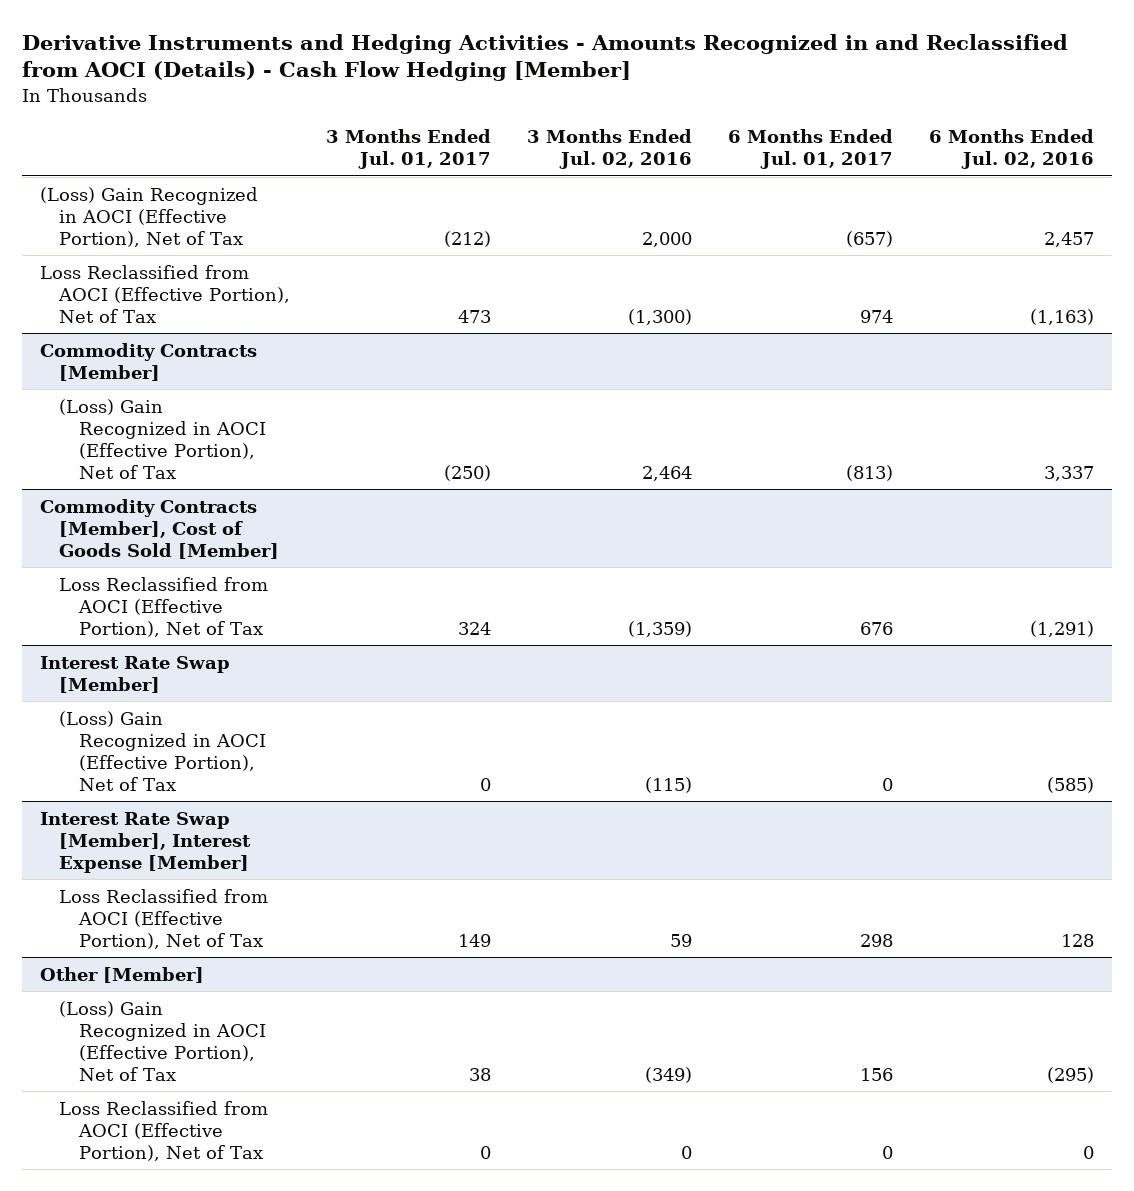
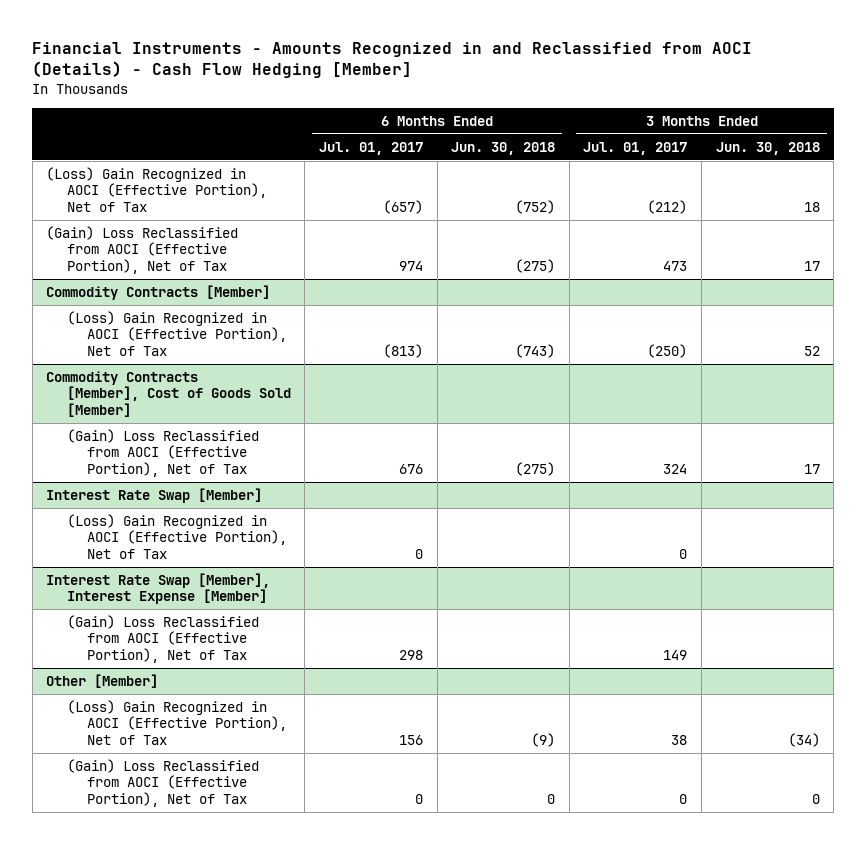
[21,33,1068,82] Derivative Instruments and Hedging Activities - Amounts Recognized in and Reclassified from AOCI (Details) - Cash Flow Hedging [Member] -> [32,41,753,79] Financial Instruments - Amounts Recognized in and Reclassified from AOCI (Details) - Cash Flow Hedging [Member]
[527,129,693,170] 3 Months Ended Jul. 02, 2016 -> none
[929,129,1095,170] 6 Months Ended Jul. 02, 2016 -> none
none -> [451,141,556,155] Jun. 30, 2018
none -> [715,141,820,155] Jun. 30, 2018
[39,264,291,323] Loss Reclassified from AOCI (Effective Portion), Net of Tax -> [46,226,239,274] (Gain) Loss Reclassified from AOCI (Effective Portion), Net of Tax
[59,576,269,637] Loss Reclassified from AOCI (Effective Portion), Net of Tax -> [66,429,259,477] (Gain) Loss Reclassified from AOCI (Effective Portion), Net of Tax
[59,888,269,949] Loss Reclassified from AOCI (Effective Portion), Net of Tax -> [66,615,259,663] (Gain) Loss Reclassified from AOCI (Effective Portion), Net of Tax
[59,1100,269,1161] Loss Reclassified from AOCI (Effective Portion), Net of Tax -> [66,759,259,807] (Gain) Loss Reclassified from AOCI (Effective Portion), Net of Tax

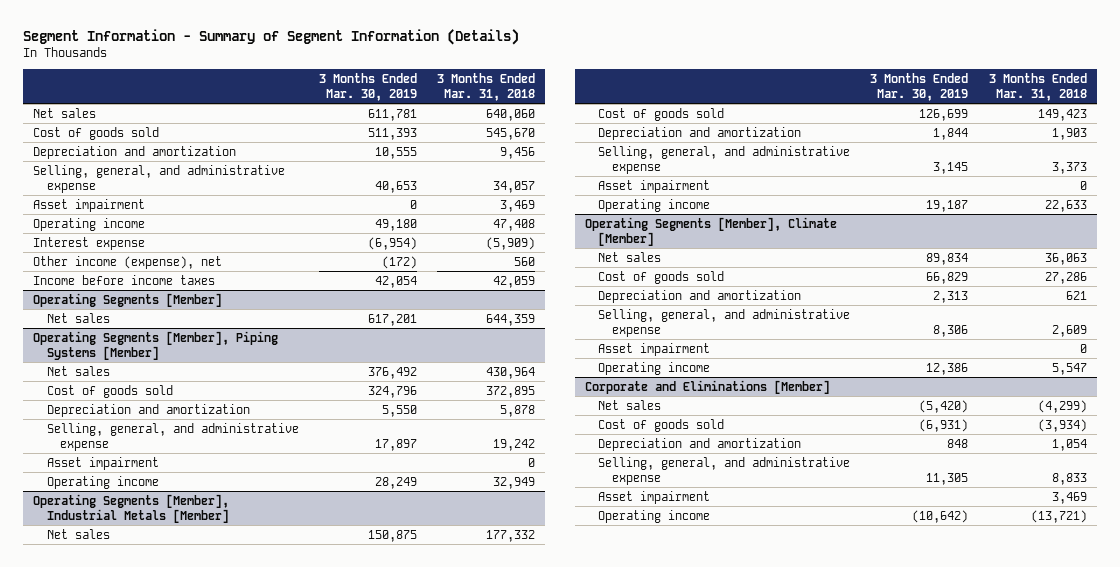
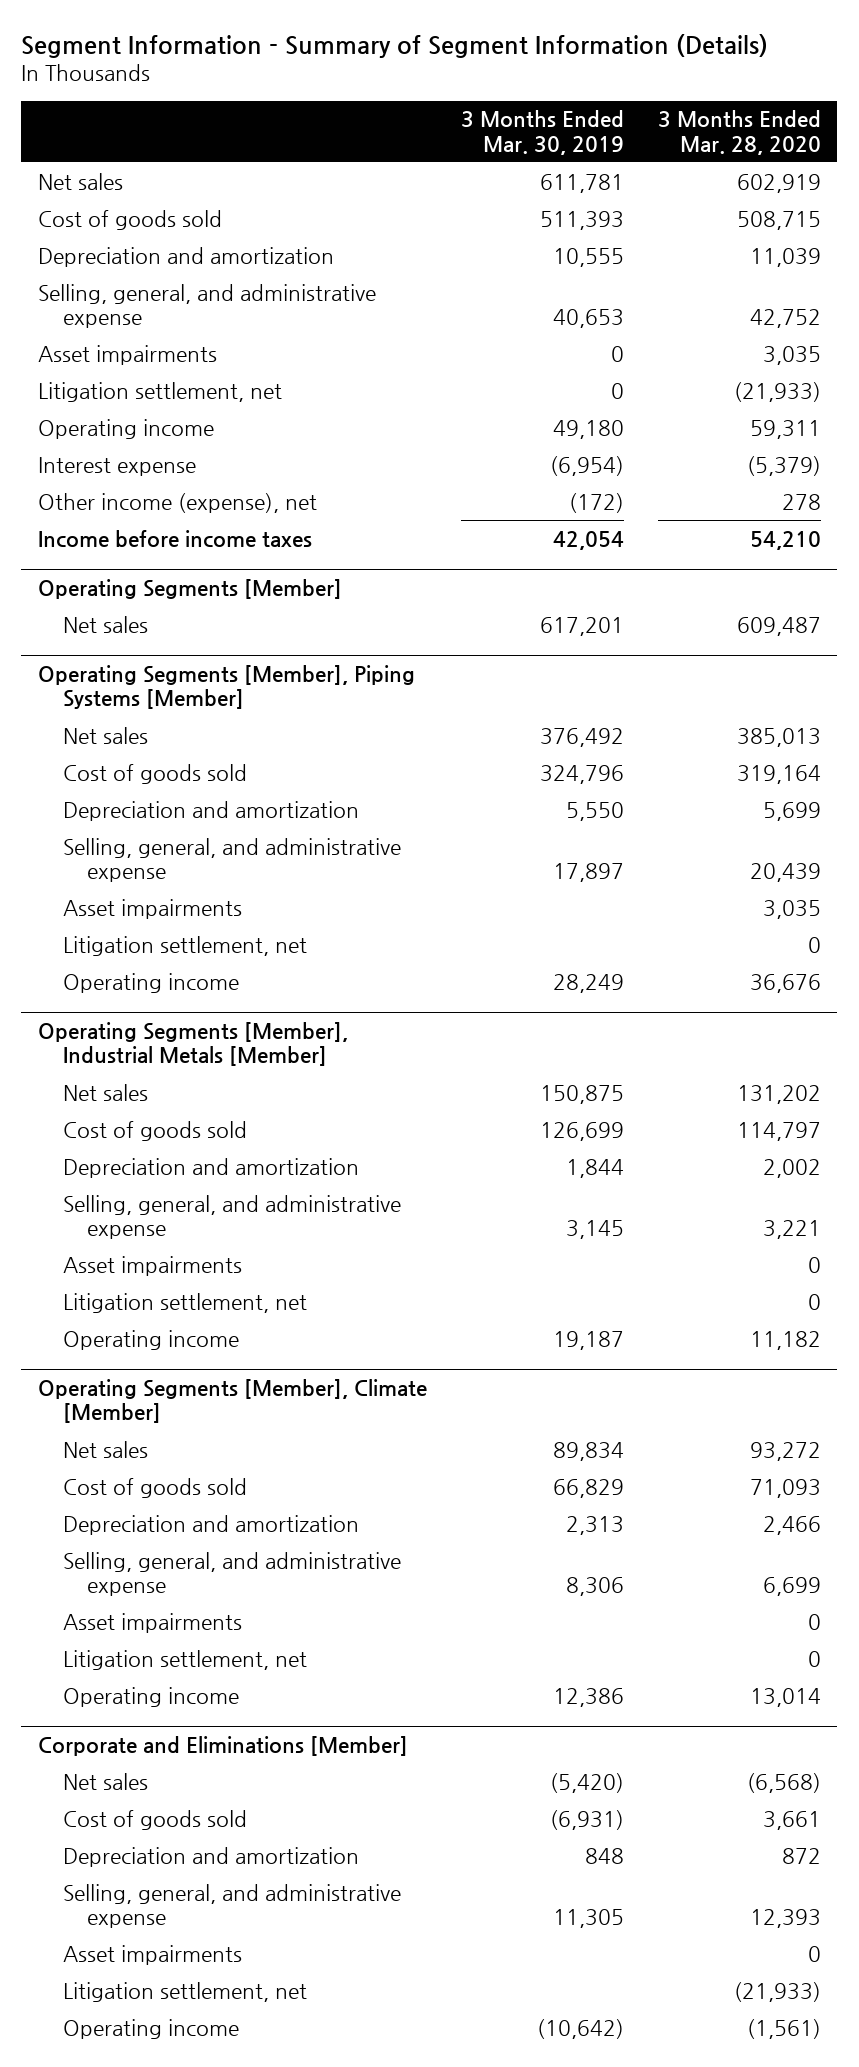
[437,72,536,101] 3 Months Ended Mar. 31, 2018 -> none
none -> [657,110,821,155] 3 Months Ended Mar. 28, 2020
[33,198,146,212] Asset impairment -> [38,344,218,365] Asset impairments
none -> [38,381,283,402] Litigation settlement, net
[46,456,159,470] Asset impairment -> [62,898,242,919] Asset impairments
none -> [62,935,307,956] Litigation settlement, net
[598,179,711,193] Asset impairment -> [62,1255,242,1276] Asset impairments
none -> [62,1292,307,1313] Litigation settlement, net
[598,342,711,356] Asset impairment -> [62,1612,242,1633] Asset impairments
none -> [62,1649,307,1670] Litigation settlement, net
[598,490,711,504] Asset impairment -> [62,1944,242,1965] Asset impairments
none -> [62,1981,307,2002] Litigation settlement, net

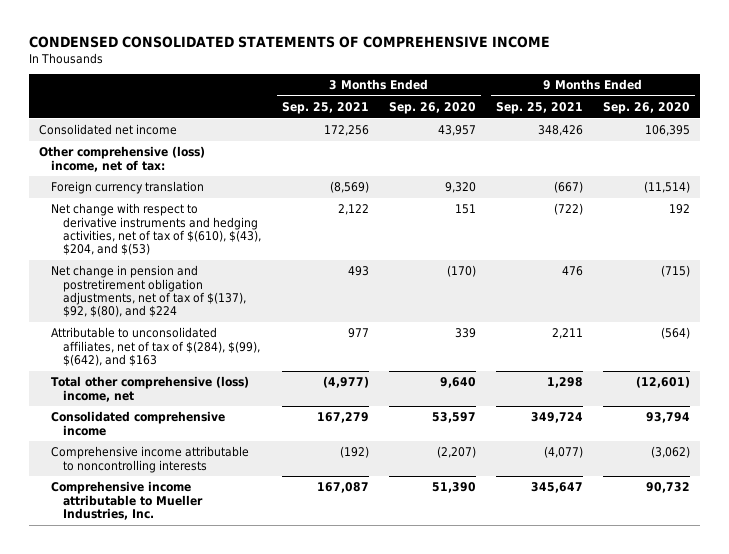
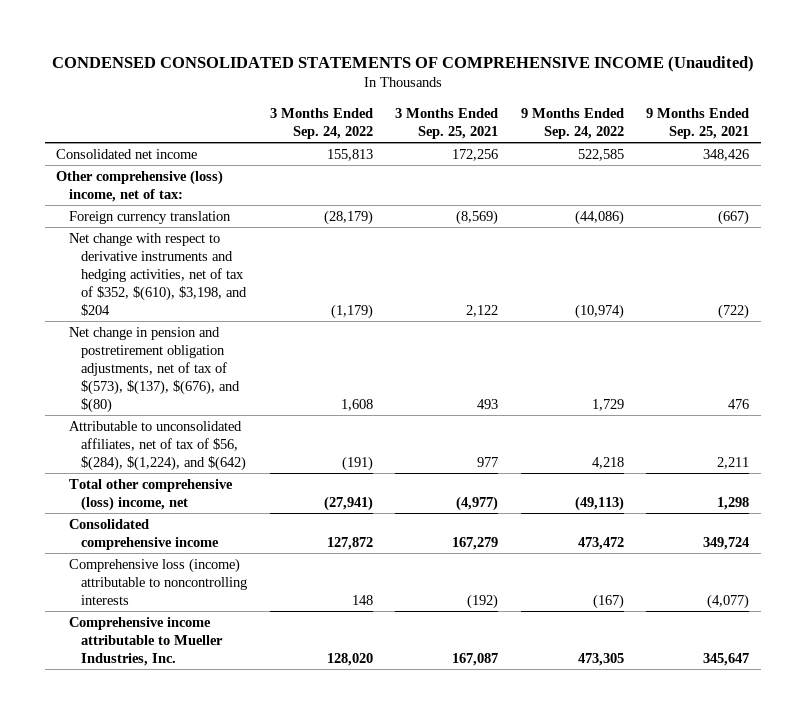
[28,35,550,48] CONDENSED CONSOLIDATED STATEMENTS OF COMPREHENSIVE INCOME -> [51,55,754,72] CONDENSED CONSOLIDATED STATEMENTS OF COMPREHENSIVE INCOME (Unaudited)
[388,102,476,115] Sep. 26, 2020 -> none
[603,102,691,115] Sep. 26, 2020 -> none
none -> [269,107,373,139] 3 Months Ended Sep. 24, 2022
none -> [520,107,624,139] 9 Months Ended Sep. 24, 2022
[51,203,262,256] Net change with respect to derivative instruments and hedging activities, net of tax of $(610), $(43), $204, and $(53) -> [68,232,248,316] Net change with respect to derivative instruments and hedging activities, net of tax of $352, $(610), $3,198, and $204
[51,265,247,318] Net change in pension and postretirement obligation adjustments, net of tax of $(137), $92, $(80), and $224 -> [68,326,241,413] Net change in pension and postretirement obligation adjustments, net of tax of $(573), $(137), $(676), and $(80)
[51,327,261,366] Attributable to unconsolidated affiliates, net of tax of $(284), $(99), $(642), and $163 -> [68,420,247,471] Attributable to unconsolidated affiliates, net of tax of $56, $(284), $(1,224), and $(642)
[51,446,250,473] Comprehensive income attributable to noncontrolling interests -> [68,557,248,605] Comprehensive loss (income) attributable to noncontrolling interests

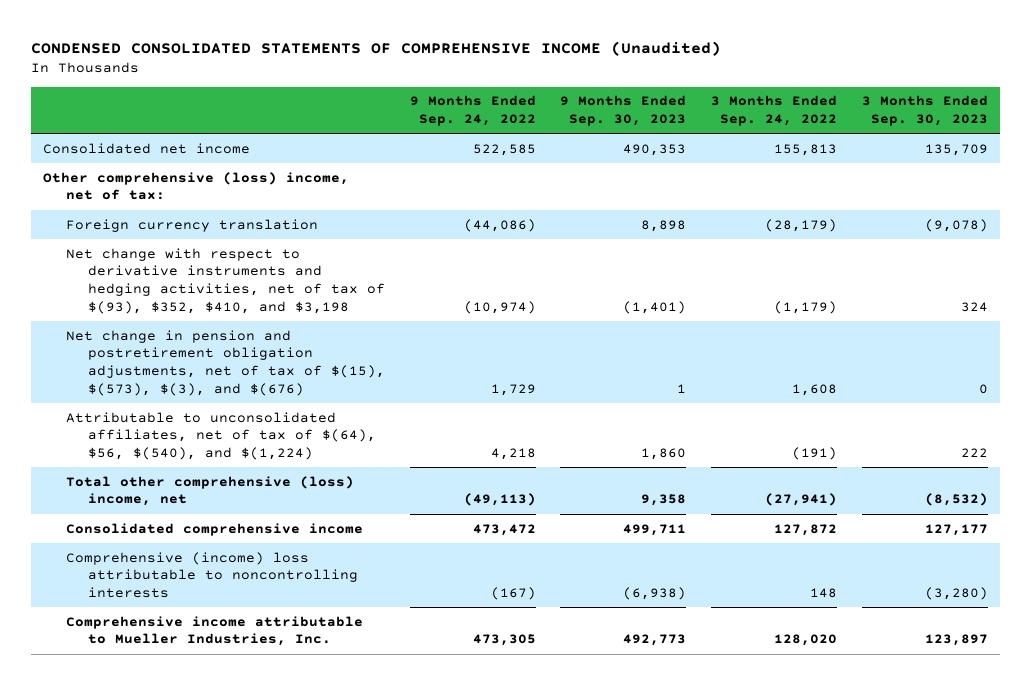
[395,107,499,139] 3 Months Ended Sep. 25, 2021 -> none
[646,107,750,139] 9 Months Ended Sep. 25, 2021 -> none
none -> [560,95,687,127] 9 Months Ended Sep. 30, 2023
none -> [861,95,988,127] 3 Months Ended Sep. 30, 2023
[68,232,248,316] Net change with respect to derivative instruments and hedging activities, net of tax of $352, $(610), $3,198, and $204 -> [65,247,386,314] Net change with respect to derivative instruments and hedging activities, net of tax of $(93), $352, $410, and $3,198
[68,326,241,413] Net change in pension and postretirement obligation adjustments, net of tax of $(573), $(137), $(676), and $(80) -> [65,329,386,396] Net change in pension and postretirement obligation adjustments, net of tax of $(15), $(573), $(3), and $(676)
[68,420,247,471] Attributable to unconsolidated affiliates, net of tax of $56, $(284), $(1,224), and $(642) -> [65,411,377,461] Attributable to unconsolidated affiliates, net of tax of $(64), $56, $(540), and $(1,224)
[68,557,248,605] Comprehensive loss (income) attributable to noncontrolling interests -> [65,551,359,599] Comprehensive (income) loss attributable to noncontrolling interests

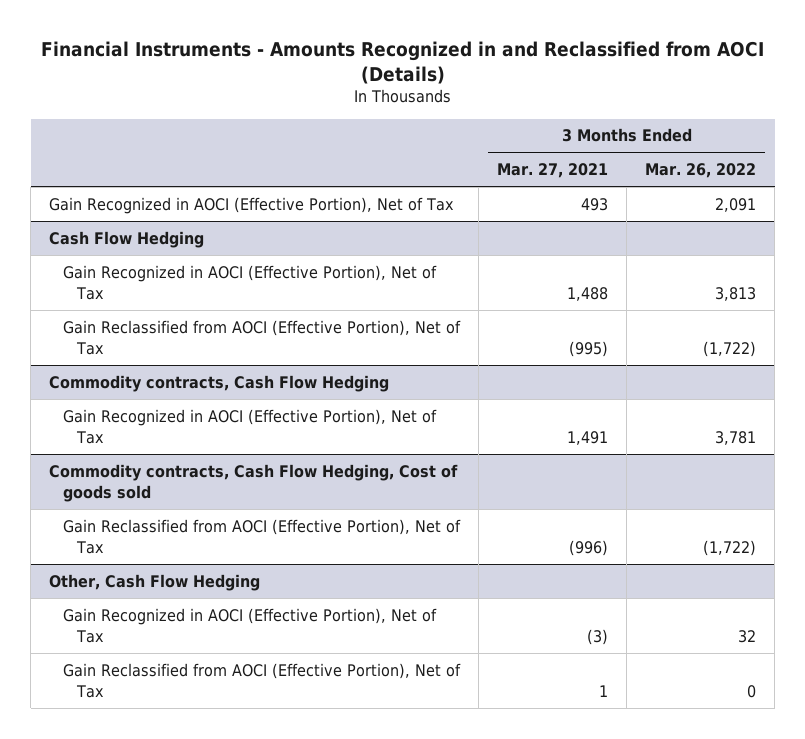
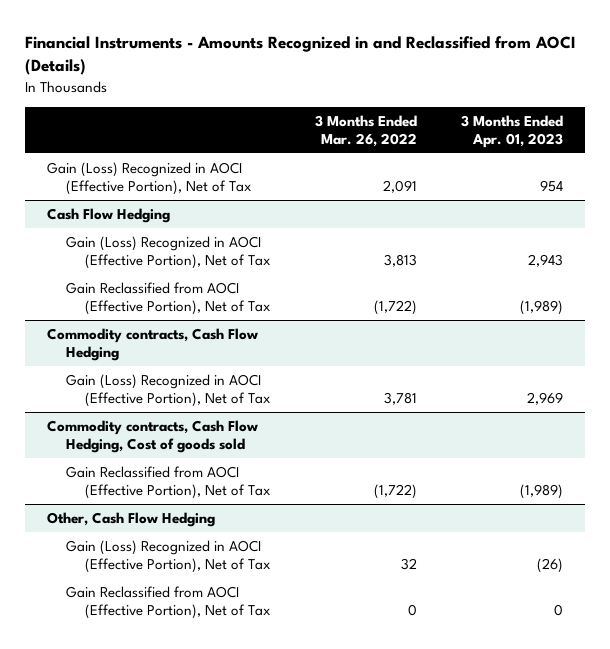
[497,163,609,179] Mar. 27, 2021 -> none
none -> [461,114,564,148] 3 Months Ended Apr. 01, 2023
[49,196,455,214] Gain Recognized in AOCI (Effective Portion), Net of Tax -> [47,162,252,196] Gain (Loss) Recognized in AOCI (Effective Portion), Net of Tax
[63,264,438,300] Gain Recognized in AOCI (Effective Portion), Net of Tax -> [65,236,271,270] Gain (Loss) Recognized in AOCI (Effective Portion), Net of Tax
[63,408,438,444] Gain Recognized in AOCI (Effective Portion), Net of Tax -> [65,374,271,408] Gain (Loss) Recognized in AOCI (Effective Portion), Net of Tax
[63,607,438,643] Gain Recognized in AOCI (Effective Portion), Net of Tax -> [65,540,271,574] Gain (Loss) Recognized in AOCI (Effective Portion), Net of Tax

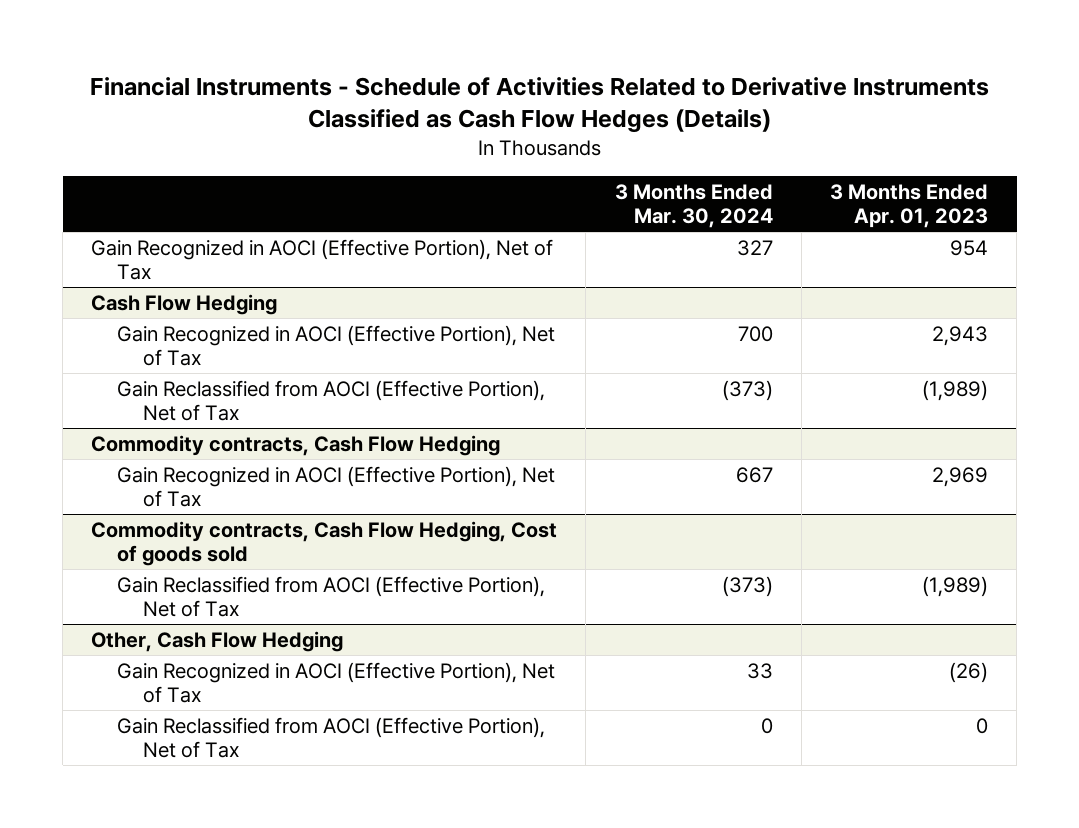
[24,36,576,76] Financial Instruments - Amounts Recognized in and Reclassified from AOCI (Details) -> [89,76,989,133] Financial Instruments - Schedule of Activities Related to Derivative Instruments Classified as Cash Flow Hedges (Details)
[315,114,418,147] 3 Months Ended Mar. 26, 2022 -> none
none -> [614,183,773,228] 3 Months Ended Mar. 30, 2024
[47,162,252,196] Gain (Loss) Recognized in AOCI (Effective Portion), Net of Tax -> [91,239,554,281] Gain Recognized in AOCI (Effective Portion), Net of Tax
[65,236,271,270] Gain (Loss) Recognized in AOCI (Effective Portion), Net of Tax -> [117,325,556,367] Gain Recognized in AOCI (Effective Portion), Net of Tax
[65,374,271,408] Gain (Loss) Recognized in AOCI (Effective Portion), Net of Tax -> [117,466,556,508] Gain Recognized in AOCI (Effective Portion), Net of Tax
[65,540,271,574] Gain (Loss) Recognized in AOCI (Effective Portion), Net of Tax -> [117,662,556,704] Gain Recognized in AOCI (Effective Portion), Net of Tax

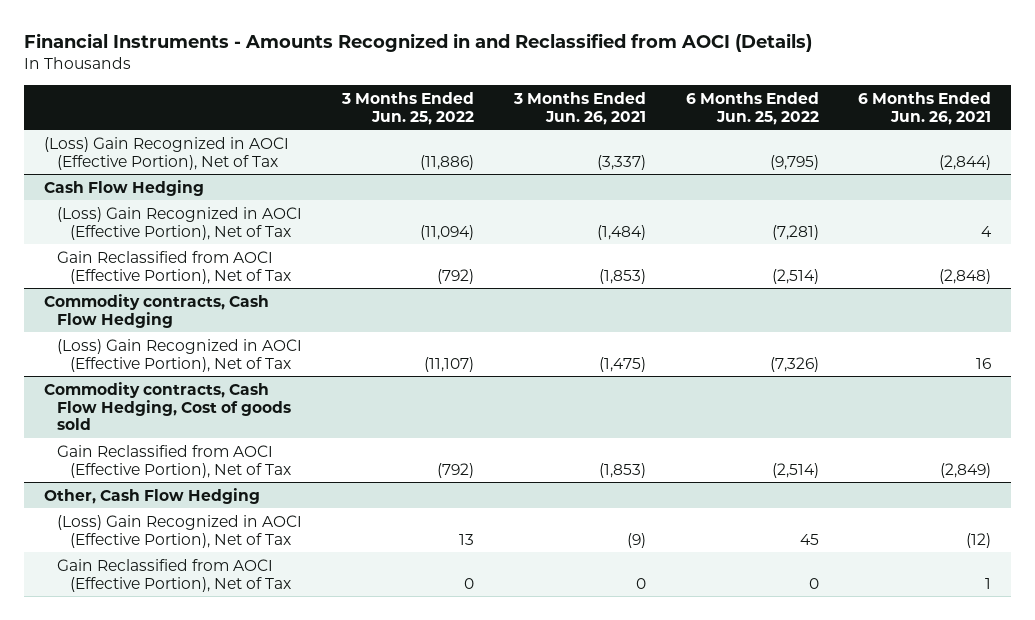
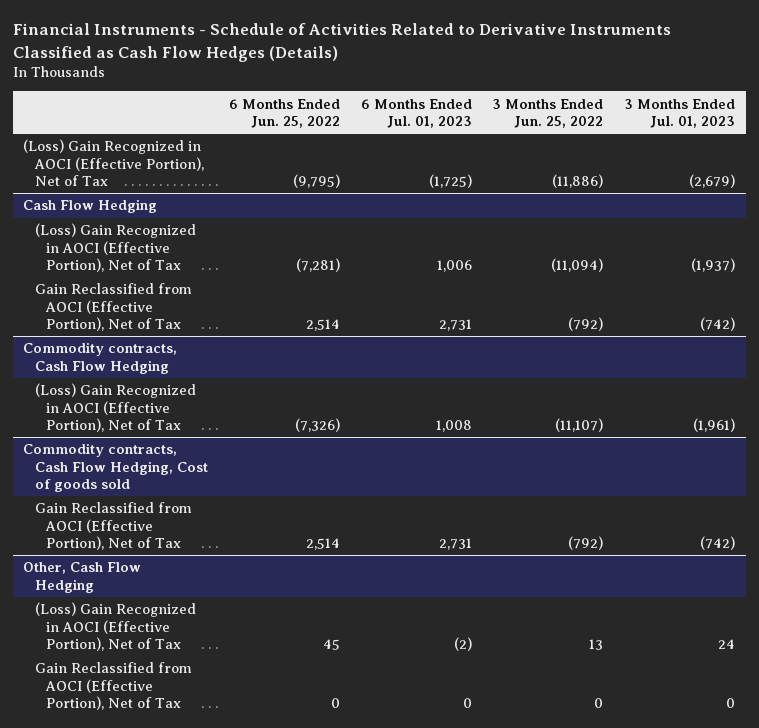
[24,33,813,53] Financial Instruments - Amounts Recognized in and Reclassified from AOCI (Details) -> [12,23,671,62] Financial Instruments - Schedule of Activities Related to Derivative Instruments Classified as Cash Flow Hedges (Details)
[512,91,646,125] 3 Months Ended Jun. 26, 2021 -> none
[858,91,992,125] 6 Months Ended Jun. 26, 2021 -> none
none -> [360,98,472,128] 6 Months Ended Jul. 01, 2023
none -> [624,98,736,128] 3 Months Ended Jul. 01, 2023
[771,268,819,284] (2,514) -> [305,318,340,331] 2,514
[771,462,819,478] (2,514) -> [305,537,340,550] 2,514

